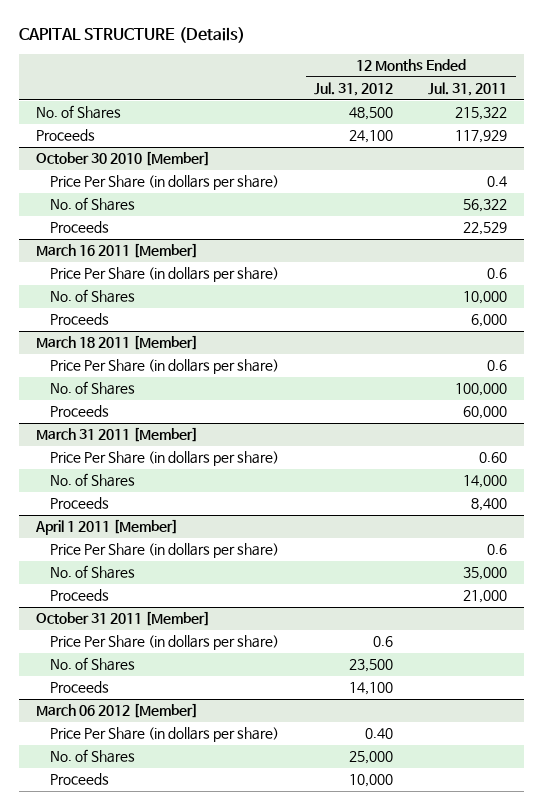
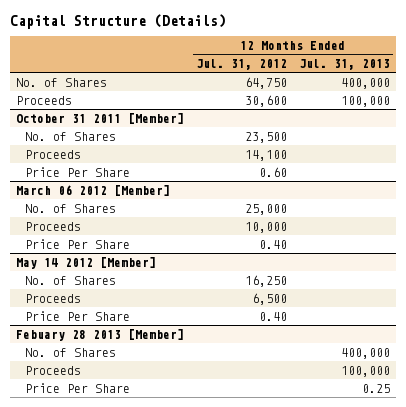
[18,26,245,43] CAPITAL STRUCTURE (Details) -> [10,13,227,29] Capital Structure (Details)
[427,82,507,97] Jul. 31, 2011 -> none
none -> [298,58,390,70] Jul. 31, 2013
[36,151,211,167] October 30 2010 [Member] -> none
[50,175,280,191] Price Per Share (in dollars per share) -> none
[50,197,136,212] No. of Shares -> none
[50,221,110,234] Proceeds -> none
[36,243,199,259] March 16 2011 [Member] -> none
[50,267,280,283] Price Per Share (in dollars per share) -> none
[50,289,136,304] No. of Shares -> none
[50,313,110,326] Proceeds -> none
[36,335,199,351] March 18 2011 [Member] -> none
[50,359,280,375] Price Per Share (in dollars per share) -> none
[50,381,136,396] No. of Shares -> none
[50,405,110,418] Proceeds -> none
[36,427,199,443] March 31 2011 [Member] -> none
[50,451,280,467] Price Per Share (in dollars per share) -> none
[50,473,136,488] No. of Shares -> none
[50,497,110,510] Proceeds -> none
[35,519,179,536] April 1 2011 [Member] -> none
[50,543,280,559] Price Per Share (in dollars per share) -> none
[50,565,136,580] No. of Shares -> none
[50,589,110,602] Proceeds -> none
[349,107,394,121] 48,500 -> [245,76,288,89] 64,750
[349,130,394,144] 24,100 -> [245,94,288,107] 30,600
[50,635,280,651] Price Per Share (in dollars per share) -> none
none -> [25,166,131,177] Price Per Share
[50,727,280,743] Price Per Share (in dollars per share) -> none
none -> [25,238,131,249] Price Per Share
none -> [16,256,157,269] May 14 2012 [Member]
none -> [25,275,117,285] No. of Shares
none -> [25,293,82,303] Proceeds
none -> [25,310,131,321] Price Per Share
none -> [16,328,185,341] Febuary 28 2013 [Member]
none -> [25,347,117,357] No. of Shares
none -> [25,365,82,375] Proceeds
none -> [25,382,131,393] Price Per Share

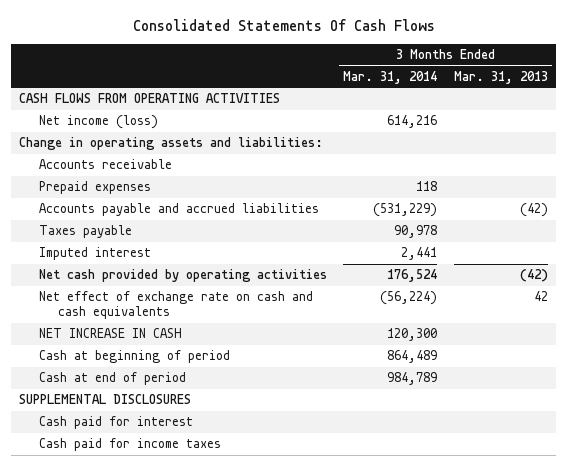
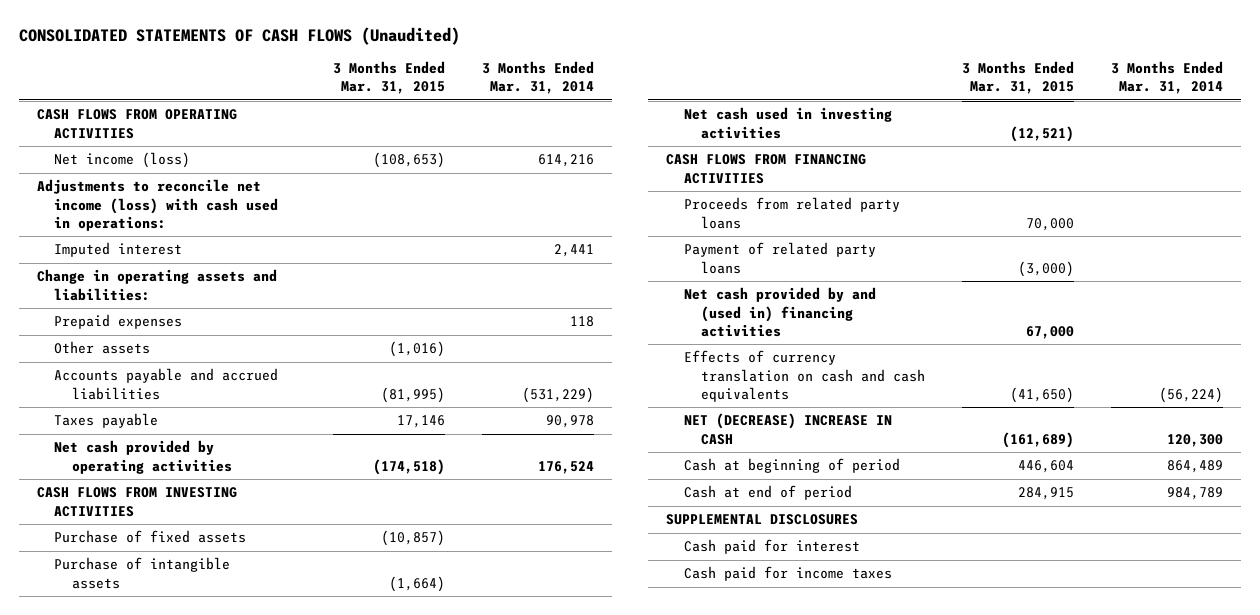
[132,18,435,31] Consolidated Statements Of Cash Flows -> [18,26,460,45] CONSOLIDATED STATEMENTS OF CASH FLOWS (Unaudited)
[453,70,548,84] Mar. 31, 2013 -> none
none -> [332,61,445,95] 3 Months Ended Mar. 31, 2015
none -> [36,179,279,231] Adjustments to reconcile net income (loss) with cash used in operations:
[38,247,151,261] Imputed interest -> [54,242,183,258] Imputed interest
[38,159,172,170] Accounts receivable -> none
none -> [54,341,151,355] Other assets
none -> [36,487,237,517] CASH FLOWS FROM INVESTING ACTIVITIES
none -> [54,530,247,544] Purchase of fixed assets
none -> [54,557,231,589] Purchase of intangible assets
none -> [683,107,892,139] Net cash used in investing activities
none -> [666,154,867,184] CASH FLOWS FROM FINANCING ACTIVITIES
none -> [683,197,900,229] Proceeds from related party loans
none -> [683,242,876,274] Payment of related party loans
none -> [683,287,876,337] Net cash provided by and (used in) financing activities
[38,291,313,320] Net effect of exchange rate on cash and cash equivalents -> [683,350,926,402] Effects of currency translation on cash and cash equivalents
[38,328,182,339] NET INCREASE IN CASH -> [683,413,892,445] NET (DECREASE) INCREASE IN CASH

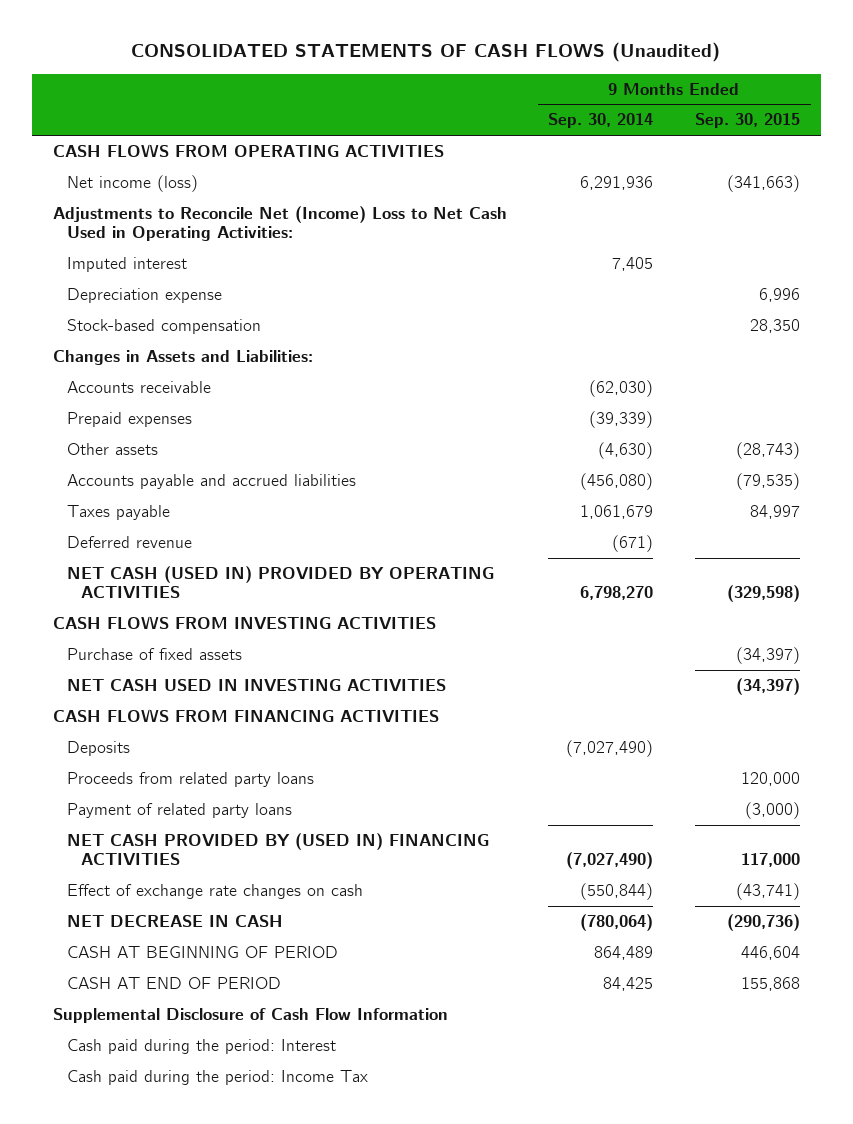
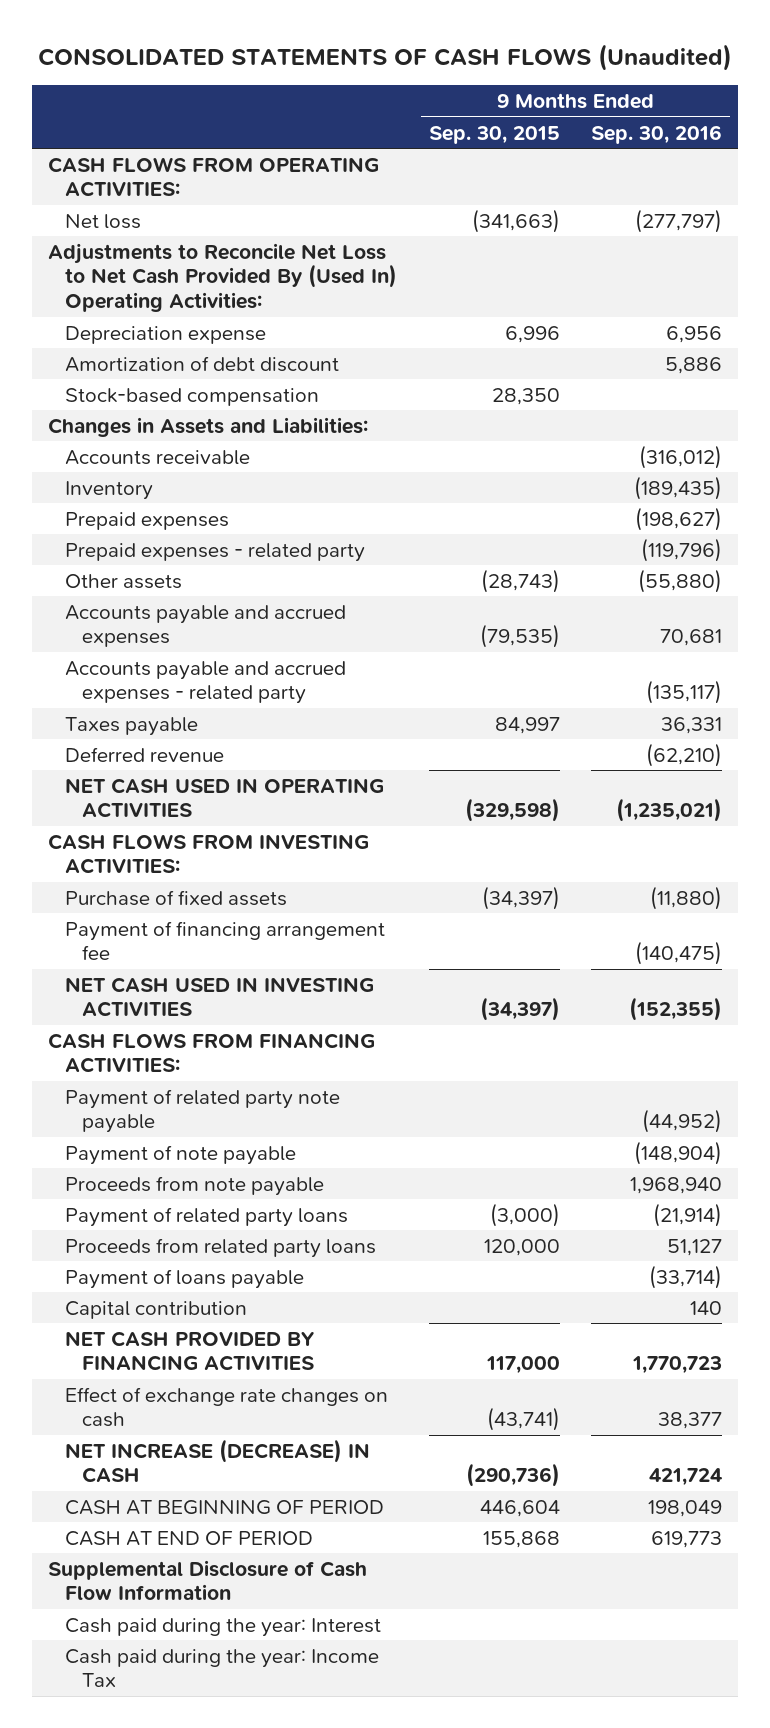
[548,113,654,129] Sep. 30, 2014 -> none
none -> [591,124,723,144] Sep. 30, 2016
[66,256,187,272] Imputed interest -> none
[52,143,444,157] CASH FLOWS FROM OPERATING ACTIVITIES -> [47,156,379,198] CASH FLOWS FROM OPERATING ACTIVITIES:
[66,174,198,192] Net income (loss) -> [64,213,141,229] Net loss
[52,205,507,242] Adjustments to Reconcile Net (Income) Loss to Net Cash Used in Operating Activities: -> [47,242,397,312] Adjustments to Reconcile Net Loss to Net Cash Provided By (Used In) Operating Activities:
none -> [64,355,339,372] Amortization of debt discount
none -> [64,480,153,500] Inventory
none -> [64,542,365,562] Prepaid expenses - related party
[66,473,356,489] Accounts payable and accrued liabilities -> [64,604,346,648] Accounts payable and accrued expenses
none -> [64,660,346,705] Accounts payable and accrued expenses - related party
[66,565,494,599] NET CASH (USED IN) PROVIDED BY OPERATING ACTIVITIES -> [64,777,384,819] NET CASH USED IN OPERATING ACTIVITIES
[52,615,436,629] CASH FLOWS FROM INVESTING ACTIVITIES -> [47,833,369,875] CASH FLOWS FROM INVESTING ACTIVITIES:
none -> [64,920,385,961] Payment of financing arrangement fee
[66,740,130,756] Deposits -> none
[52,708,439,722] CASH FLOWS FROM FINANCING ACTIVITIES -> [47,1032,375,1074] CASH FLOWS FROM FINANCING ACTIVITIES:
none -> [64,1088,340,1134] Payment of related party note payable
none -> [64,1144,296,1165] Payment of note payable
none -> [64,1175,324,1196] Proceeds from note payable
[66,771,314,787] Proceeds from related party loans -> [64,1237,376,1258] Proceeds from related party loans
none -> [64,1268,304,1289] Payment of loans payable
none -> [64,1300,247,1319] Capital contribution
[66,832,489,866] NET CASH PROVIDED BY (USED IN) FINANCING ACTIVITIES -> [64,1330,315,1372] NET CASH PROVIDED BY FINANCING ACTIVITIES
[66,914,283,927] NET DECREASE IN CASH -> [64,1438,370,1484] NET INCREASE (DECREASE) IN CASH
[66,1038,336,1054] Cash paid during the period: Interest -> [64,1617,381,1637] Cash paid during the year: Interest
[66,1069,368,1085] Cash paid during the period: Income Tax -> [64,1648,379,1688] Cash paid during the year: Income Tax

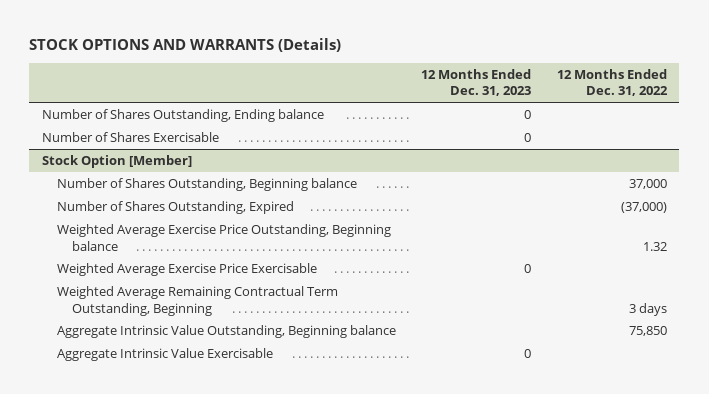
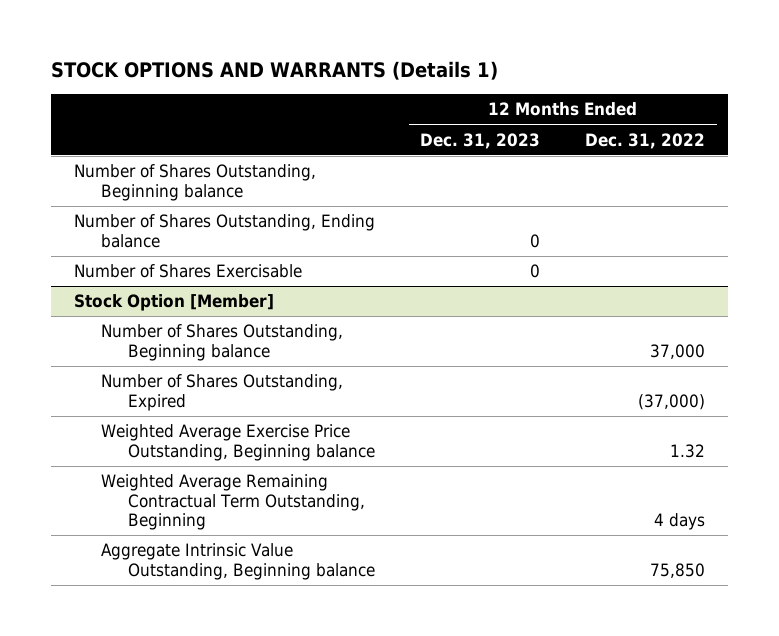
[29,37,342,52] STOCK OPTIONS AND WARRANTS (Details) -> [51,61,499,81] STOCK OPTIONS AND WARRANTS (Details 1)
none -> [73,164,316,201] Number of Shares Outstanding, Beginning balance
[56,262,317,276] Weighted Average Exercise Price Exercisable -> none
[628,302,667,316] 3 days -> [654,513,706,531] 4 days
[56,347,273,361] Aggregate Intrinsic Value Exercisable -> none

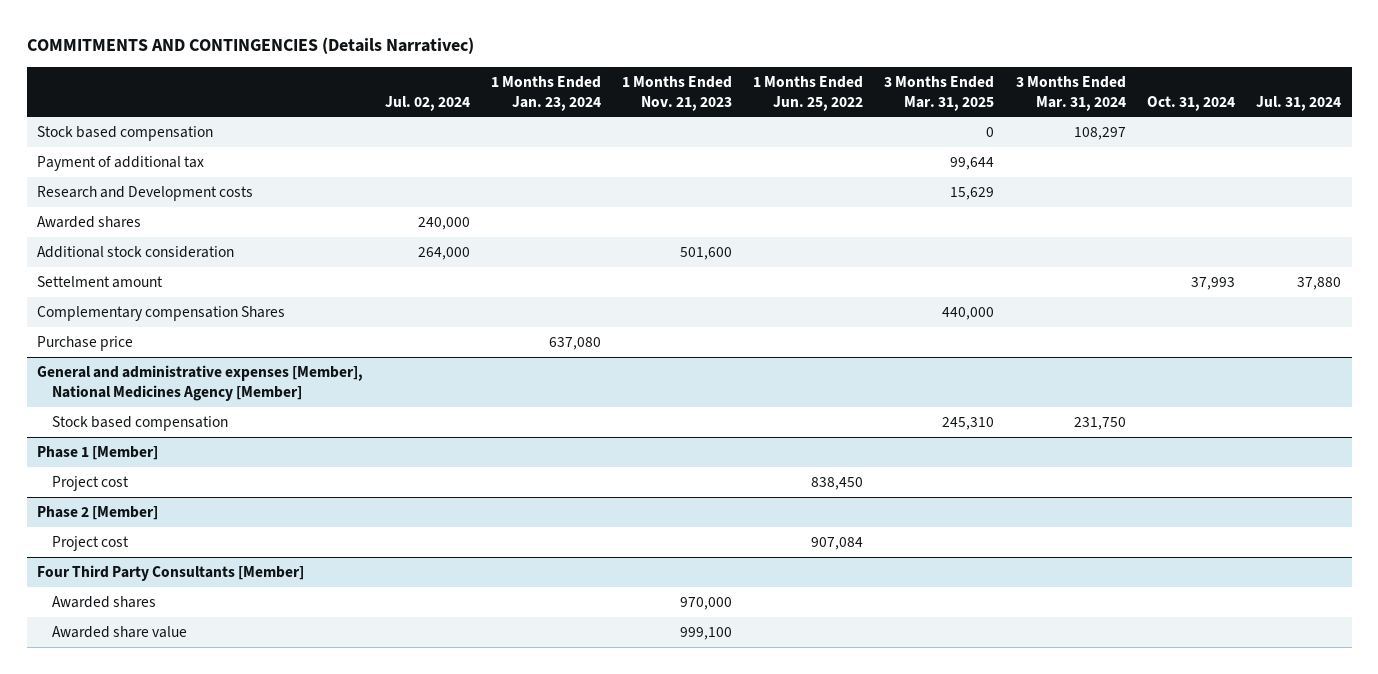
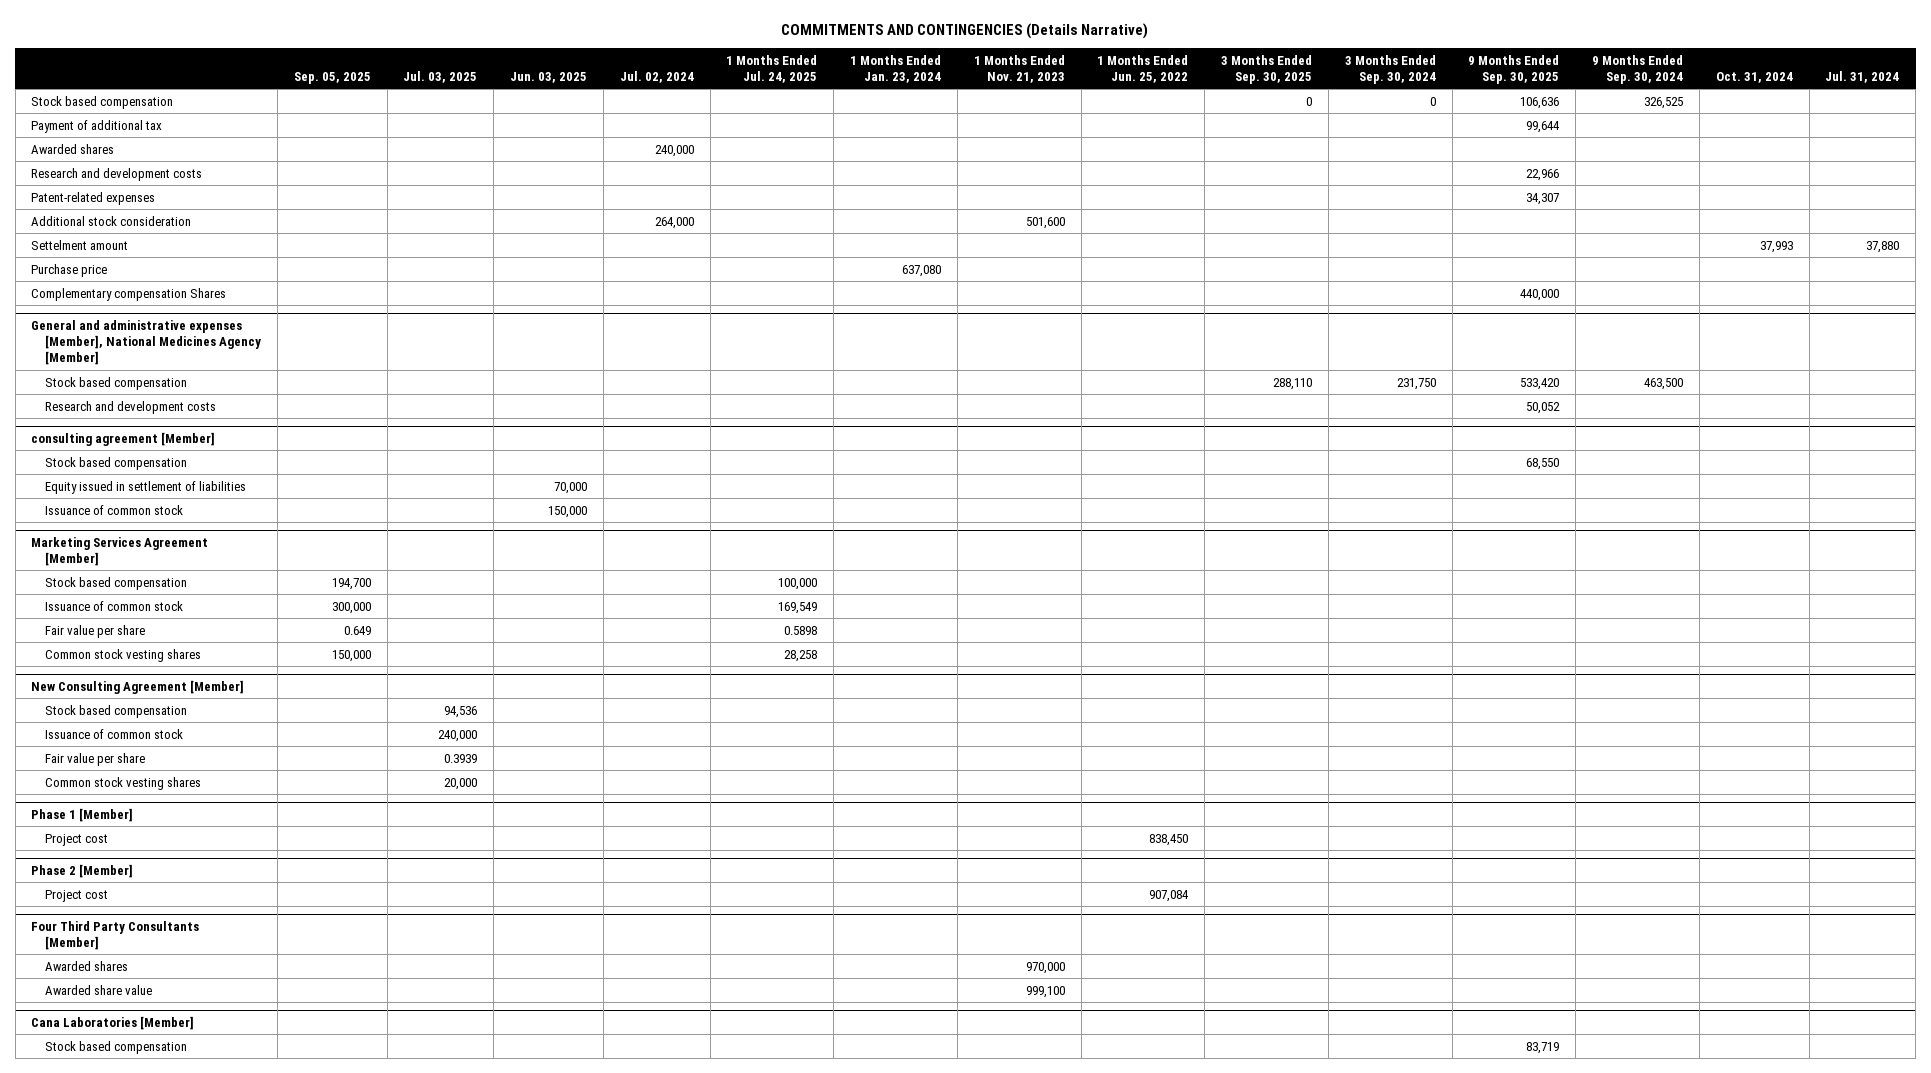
[26,37,474,55] COMMITMENTS AND CONTINGENCIES (Details Narrativec) -> [781,23,1149,40] COMMITMENTS AND CONTINGENCIES (Details Narrative)
[884,76,995,111] 3 Months Ended Mar. 31, 2025 -> none
[1015,76,1126,111] 3 Months Ended Mar. 31, 2024 -> none
none -> [293,71,371,84] Sep. 05, 2025
none -> [403,70,478,83] Jul. 03, 2025
none -> [510,71,588,83] Jun. 03, 2025
none -> [726,54,818,83] 1 Months Ended Jul. 24, 2025
none -> [1221,54,1313,84] 3 Months Ended Sep. 30, 2025
none -> [1344,54,1436,84] 3 Months Ended Sep. 30, 2024
none -> [1468,54,1560,84] 9 Months Ended Sep. 30, 2025
none -> [1592,54,1684,84] 9 Months Ended Sep. 30, 2024
[37,186,254,202] Research and Development costs -> none
none -> [31,167,203,181] Research and development costs
none -> [31,191,156,205] Patent-related expenses
[37,306,286,322] Complementary compensation Shares -> [31,287,227,301] Complementary compensation Shares
none -> [45,400,217,414] Research and development costs
none -> [31,431,216,446] consulting agreement [Member]
none -> [45,456,188,470] Stock based compensation
none -> [45,480,247,494] Equity issued in settlement of liabilities
none -> [45,504,184,515] Issuance of common stock
none -> [31,536,209,567] Marketing Services Agreement [Member]
none -> [45,576,188,590] Stock based compensation
none -> [45,600,184,611] Issuance of common stock
none -> [45,624,146,638] Fair value per share
none -> [45,648,202,662] Common stock vesting shares
none -> [31,679,245,694] New Consulting Agreement [Member]
none -> [45,704,188,718] Stock based compensation
none -> [45,728,184,739] Issuance of common stock
none -> [45,752,146,766] Fair value per share
none -> [45,776,202,790] Common stock vesting shares
none -> [31,1015,195,1030] Cana Laboratories [Member]
none -> [45,1040,188,1054] Stock based compensation

